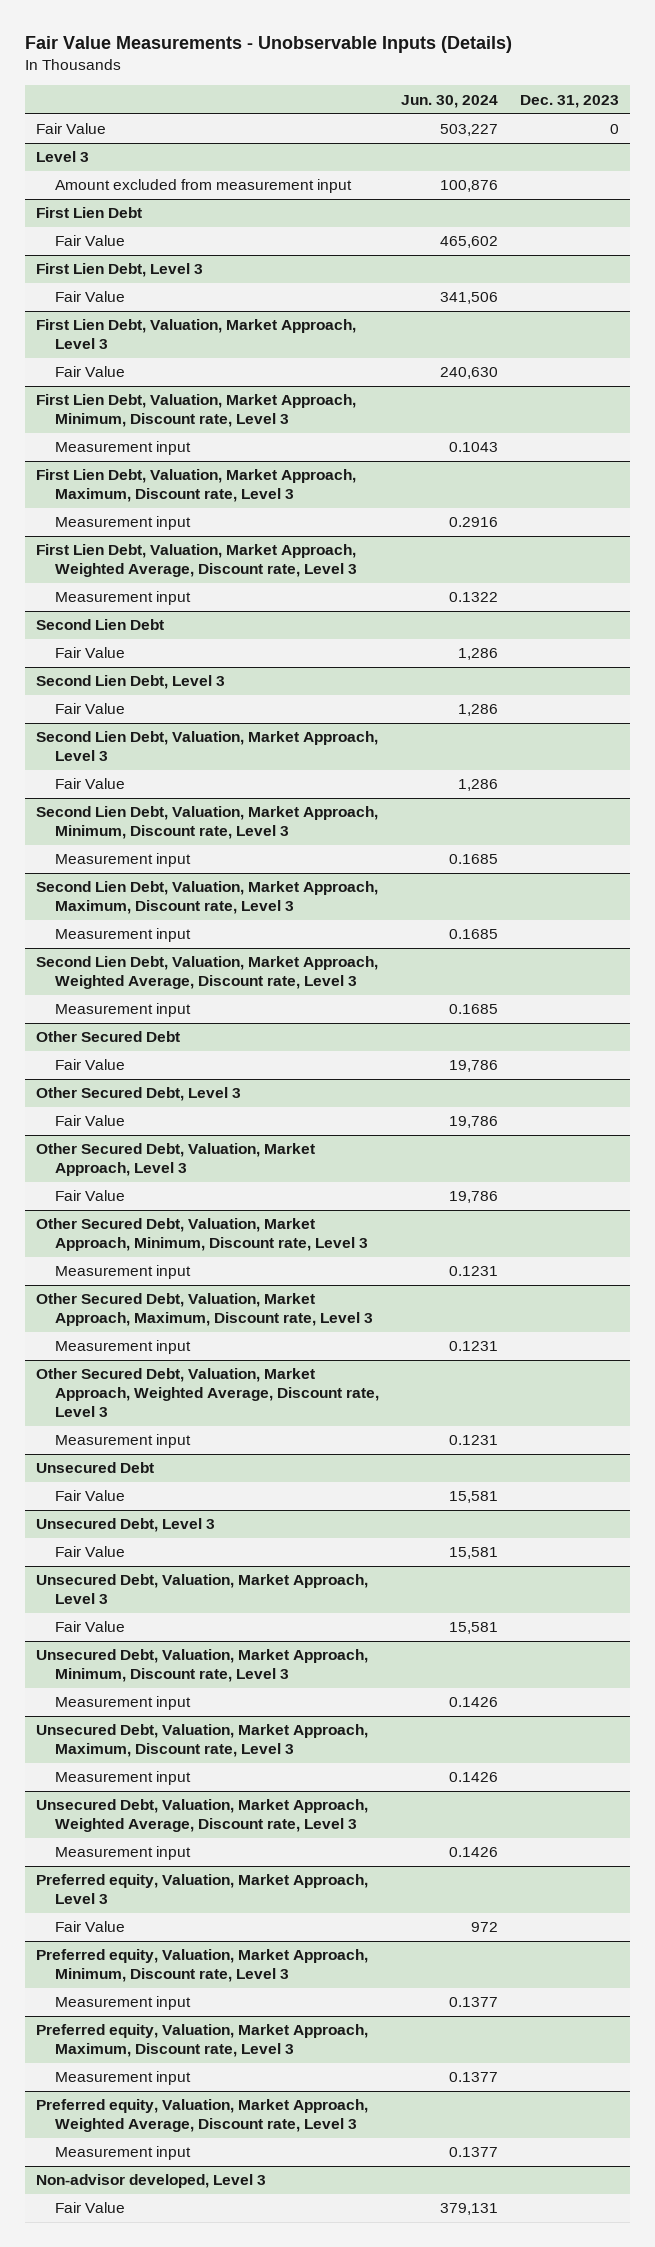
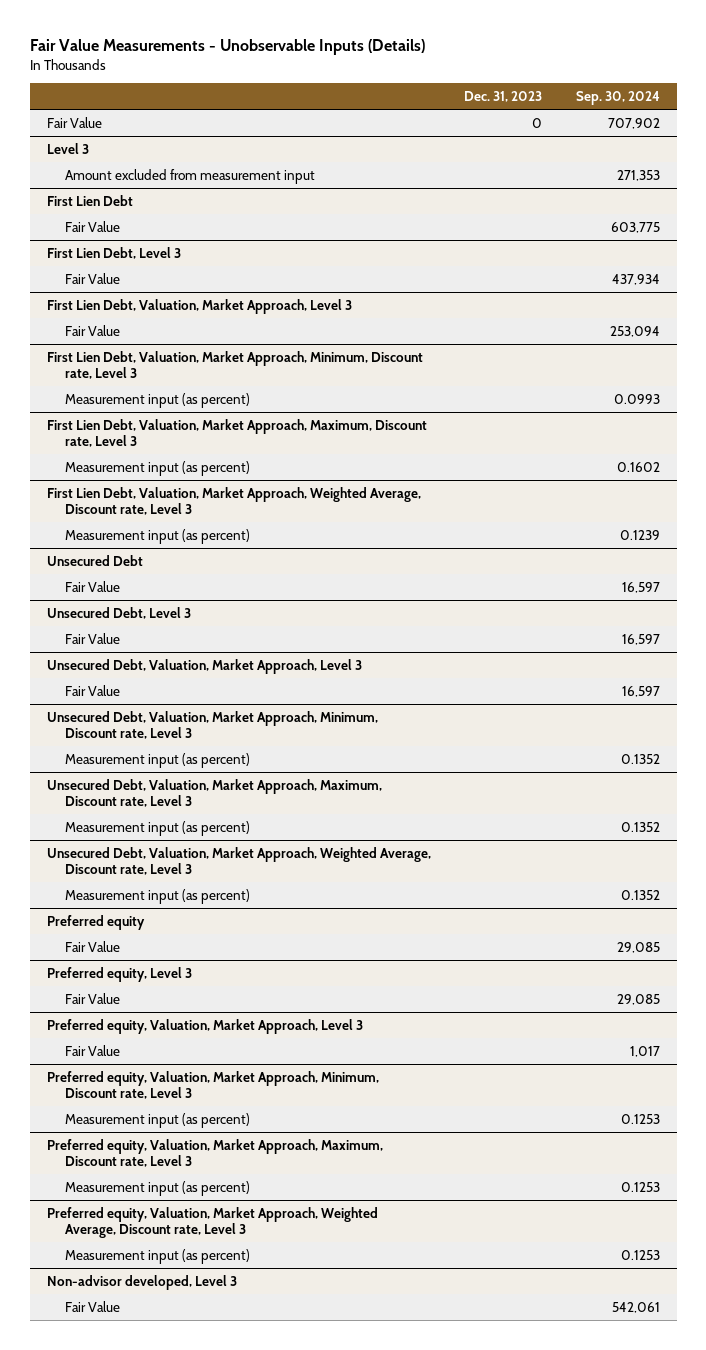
[401,94,499,108] Jun. 30, 2024 -> none
none -> [575,91,660,106] Sep. 30, 2024
[55,441,192,456] Measurement input -> [65,392,251,408] Measurement input (as percent)
[55,516,192,531] Measurement input -> [65,460,251,476] Measurement input (as percent)
[35,619,164,631] Second Lien Debt -> none
[55,647,126,659] Fair Value -> none
[35,675,225,690] Second Lien Debt, Level 3 -> none
[55,703,126,715] Fair Value -> none
[35,731,378,762] Second Lien Debt, Valuation, Market Approach, Level 3 -> none
[55,778,126,790] Fair Value -> none
[35,806,378,840] Second Lien Debt, Valuation, Market Approach, Minimum, Discount rate, Level 3 -> none
[55,853,192,868] Measurement input -> none
[35,881,378,915] Second Lien Debt, Valuation, Market Approach, Maximum, Discount rate, Level 3 -> none
[55,928,192,943] Measurement input -> none
[35,956,378,990] Second Lien Debt, Valuation, Market Approach, Weighted Average, Discount rate, Level 3 -> none
[55,1003,192,1018] Measurement input -> none
[35,1031,180,1043] Other Secured Debt -> none
[55,1059,126,1071] Fair Value -> none
[35,1087,241,1102] Other Secured Debt, Level 3 -> none
[55,1115,126,1127] Fair Value -> none
[35,1143,315,1177] Other Secured Debt, Valuation, Market Approach, Level 3 -> none
[55,1190,126,1202] Fair Value -> none
[35,1218,369,1252] Other Secured Debt, Valuation, Market Approach, Minimum, Discount rate, Level 3 -> none
[55,1265,192,1280] Measurement input -> none
[35,1293,374,1327] Other Secured Debt, Valuation, Market Approach, Maximum, Discount rate, Level 3 -> none
[55,1340,192,1355] Measurement input -> none
[35,1368,380,1418] Other Secured Debt, Valuation, Market Approach, Weighted Average, Discount rate, Level 3 -> none
[55,1434,192,1449] Measurement input -> none
[55,591,192,606] Measurement input -> [65,528,251,544] Measurement input (as percent)
[55,1696,192,1711] Measurement input -> [65,752,251,768] Measurement input (as percent)
[55,1771,192,1786] Measurement input -> [65,820,251,836] Measurement input (as percent)
[55,1846,192,1861] Measurement input -> [65,888,251,904] Measurement input (as percent)
none -> [46,914,145,930] Preferred equity
none -> [65,940,121,952] Fair Value
none -> [46,966,192,982] Preferred equity, Level 3
none -> [65,992,121,1004] Fair Value
[55,1996,192,2011] Measurement input -> [65,1112,251,1128] Measurement input (as percent)
[55,2071,192,2086] Measurement input -> [65,1180,251,1196] Measurement input (as percent)
[55,2146,192,2161] Measurement input -> [65,1248,251,1264] Measurement input (as percent)

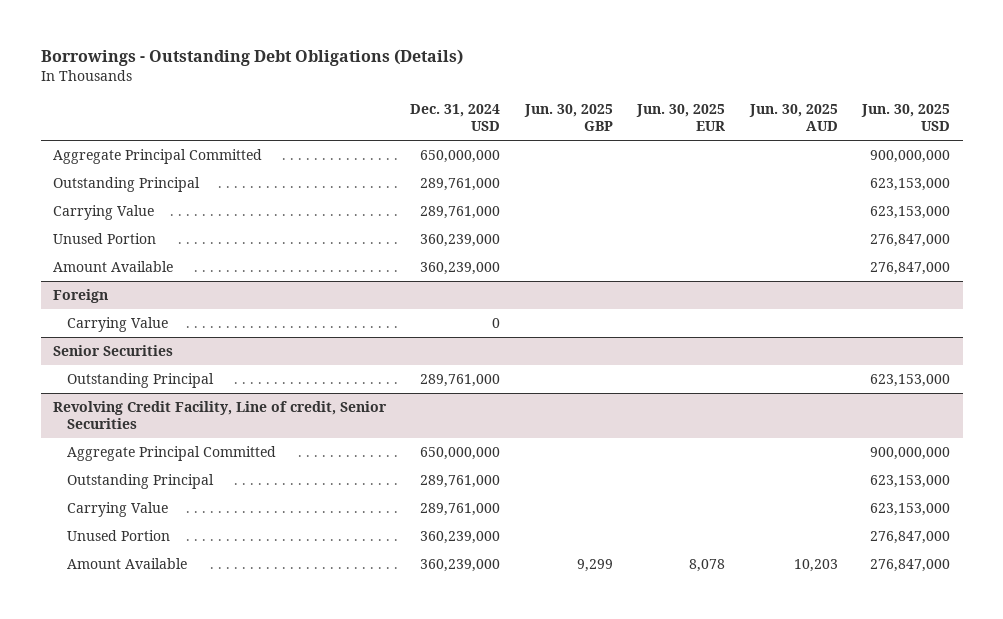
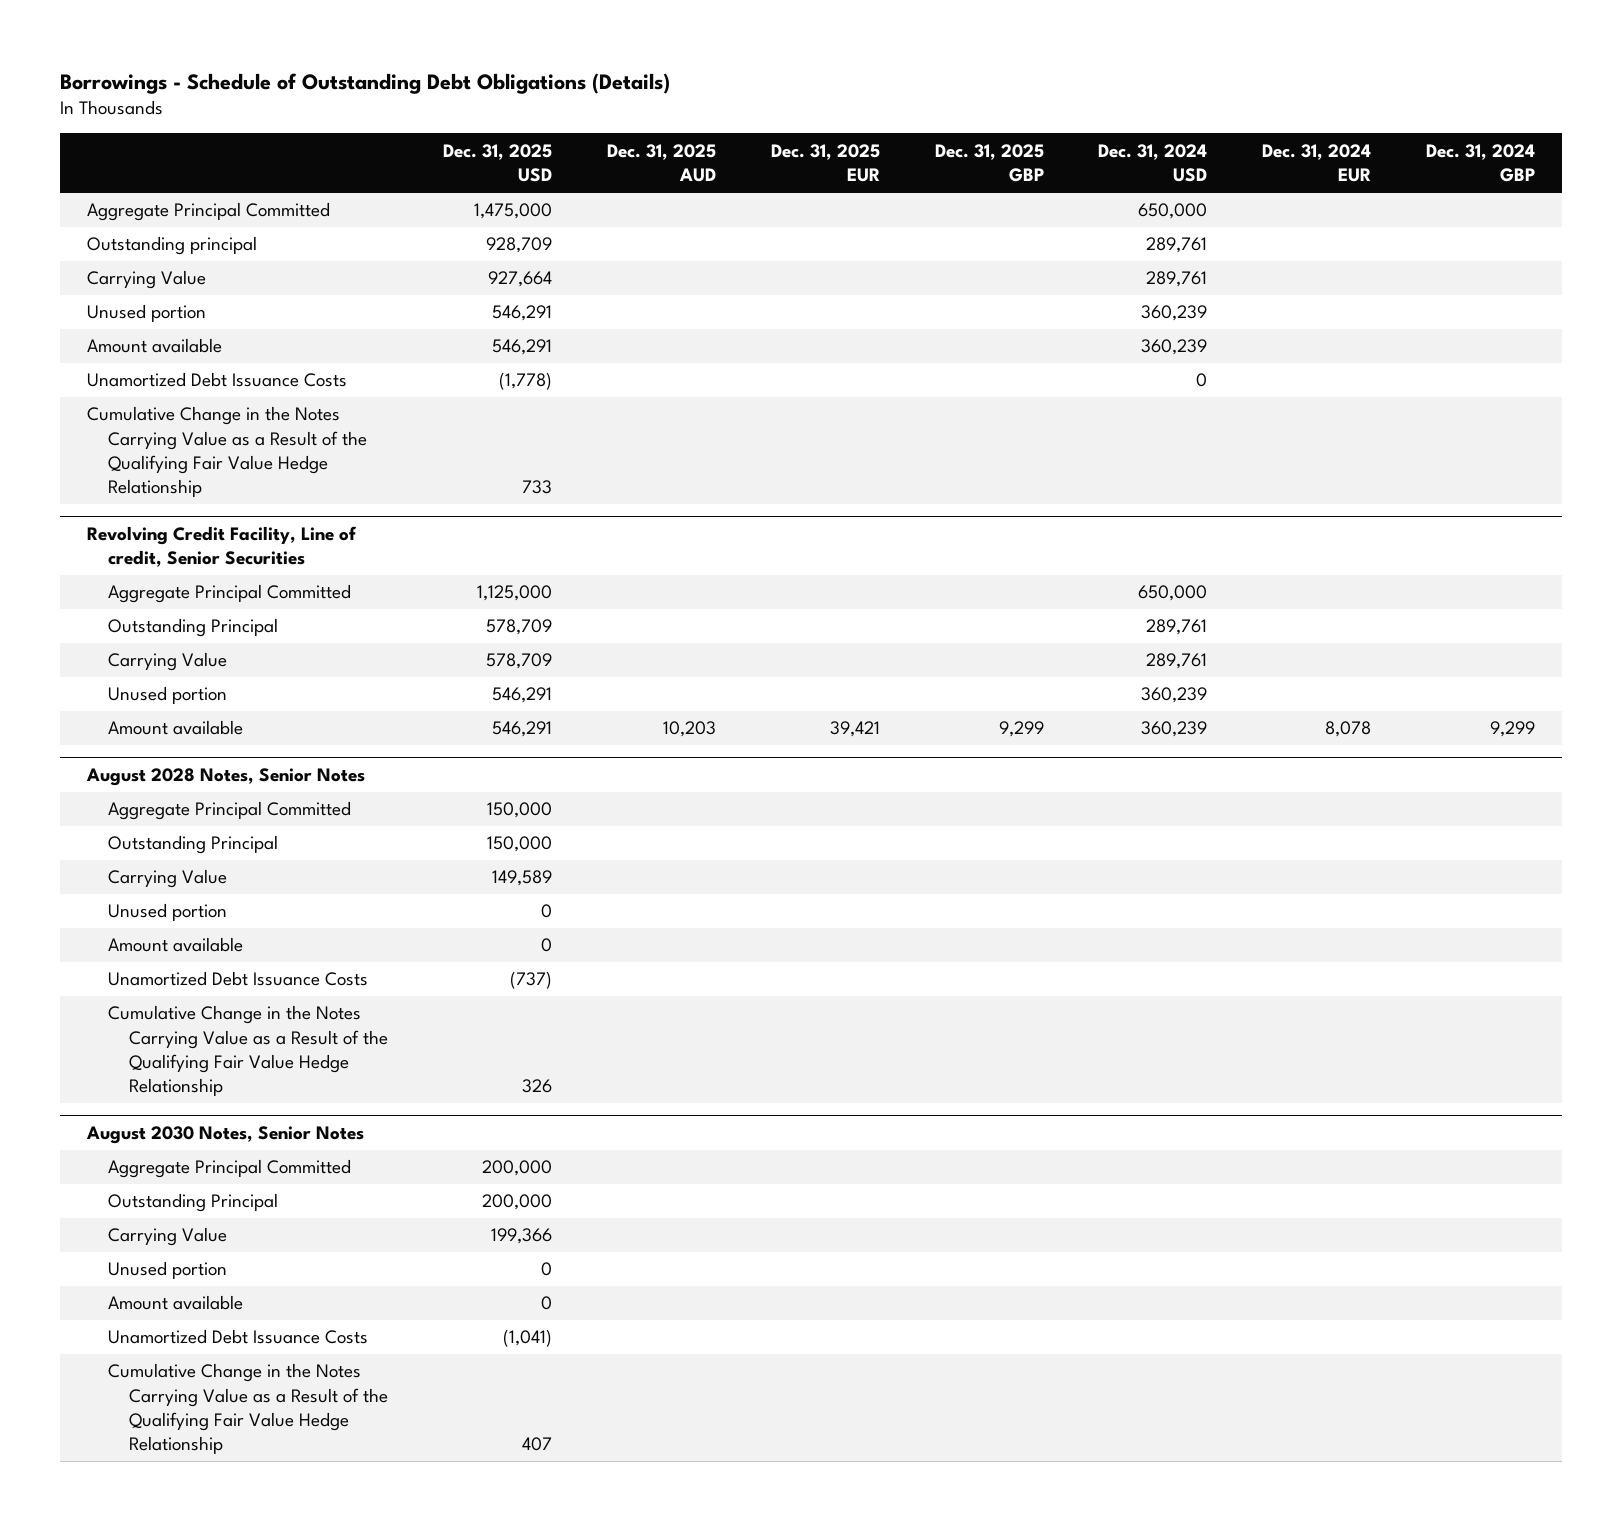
[40,49,463,67] Borrowings - Outstanding Debt Obligations (Details) -> [59,72,670,94] Borrowings - Schedule of Outstanding Debt Obligations (Details)
[523,103,613,132] Jun. 30, 2025 GBP -> none
[636,103,726,132] Jun. 30, 2025 EUR -> none
[748,103,838,132] Jun. 30, 2025 AUD -> none
[861,103,951,132] Jun. 30, 2025 USD -> none
none -> [443,143,553,183] Dec. 31, 2025 USD
none -> [606,143,716,183] Dec. 31, 2025 AUD
none -> [770,143,880,183] Dec. 31, 2025 EUR
none -> [934,143,1044,183] Dec. 31, 2025 GBP
none -> [1262,143,1372,183] Dec. 31, 2024 EUR
none -> [1425,143,1535,183] Dec. 31, 2024 GBP
[52,289,108,304] Foreign -> none
[66,317,168,333] Carrying Value -> none
[52,345,173,357] Senior Securities -> none
[66,373,214,389] Outstanding Principal -> none
[420,150,501,164] 650,000,000 -> [1138,203,1208,220] 650,000
[52,177,200,193] Outstanding Principal -> [86,236,257,256] Outstanding principal
[420,178,501,192] 289,761,000 -> [1146,237,1208,254] 289,761
[420,206,501,220] 289,761,000 -> [1146,271,1208,288] 289,761
[52,233,156,245] Unused Portion -> [86,304,206,323] Unused portion
[420,234,501,248] 360,239,000 -> [1141,305,1208,322] 360,239
[52,261,173,273] Amount Available -> [86,338,222,354] Amount available
[420,262,501,276] 360,239,000 -> [1141,339,1208,356] 360,239
none -> [86,372,347,388] Unamortized Debt Issuance Costs
none -> [86,406,368,498] Cumulative Change in the Notes Carrying Value as a Result of the Qualifying Fair Value Hedge Relationship
[420,447,501,461] 650,000,000 -> [1138,585,1208,602] 650,000
[420,475,501,489] 289,761,000 -> [1146,619,1208,636] 289,761
[420,503,501,517] 289,761,000 -> [1146,653,1208,670] 289,761
[66,530,170,542] Unused Portion -> [108,686,228,705] Unused portion
[420,531,501,545] 360,239,000 -> [1141,687,1208,704] 360,239
[66,558,187,570] Amount Available -> [108,720,244,736] Amount available
[420,559,501,573] 360,239,000 -> [1141,721,1208,738] 360,239
none -> [85,767,365,786] August 2028 Notes, Senior Notes
none -> [108,801,352,821] Aggregate Principal Committed
none -> [108,835,279,855] Outstanding Principal
none -> [108,869,228,889] Carrying Value
none -> [108,903,228,922] Unused portion
none -> [108,937,244,953] Amount available
none -> [108,971,369,987] Unamortized Debt Issuance Costs
none -> [108,1005,389,1097] Cumulative Change in the Notes Carrying Value as a Result of the Qualifying Fair Value Hedge Relationship
none -> [85,1125,364,1144] August 2030 Notes, Senior Notes
none -> [108,1159,352,1179] Aggregate Principal Committed
none -> [108,1193,279,1213] Outstanding Principal
none -> [108,1227,228,1247] Carrying Value
none -> [108,1261,228,1280] Unused portion
none -> [108,1295,244,1311] Amount available
none -> [108,1329,369,1345] Unamortized Debt Issuance Costs
none -> [108,1363,389,1455] Cumulative Change in the Notes Carrying Value as a Result of the Qualifying Fair Value Hedge Relationship

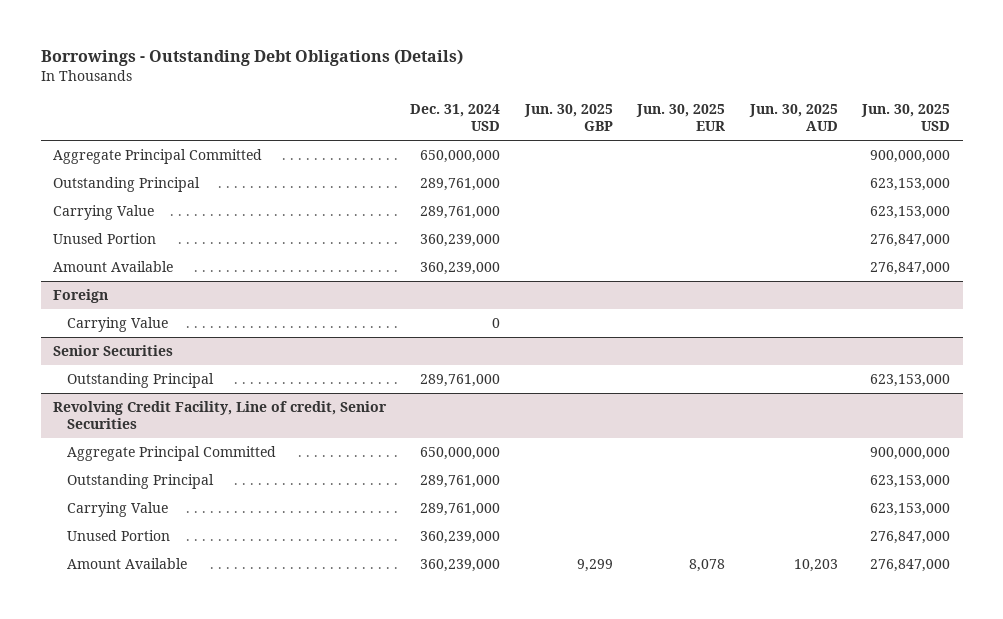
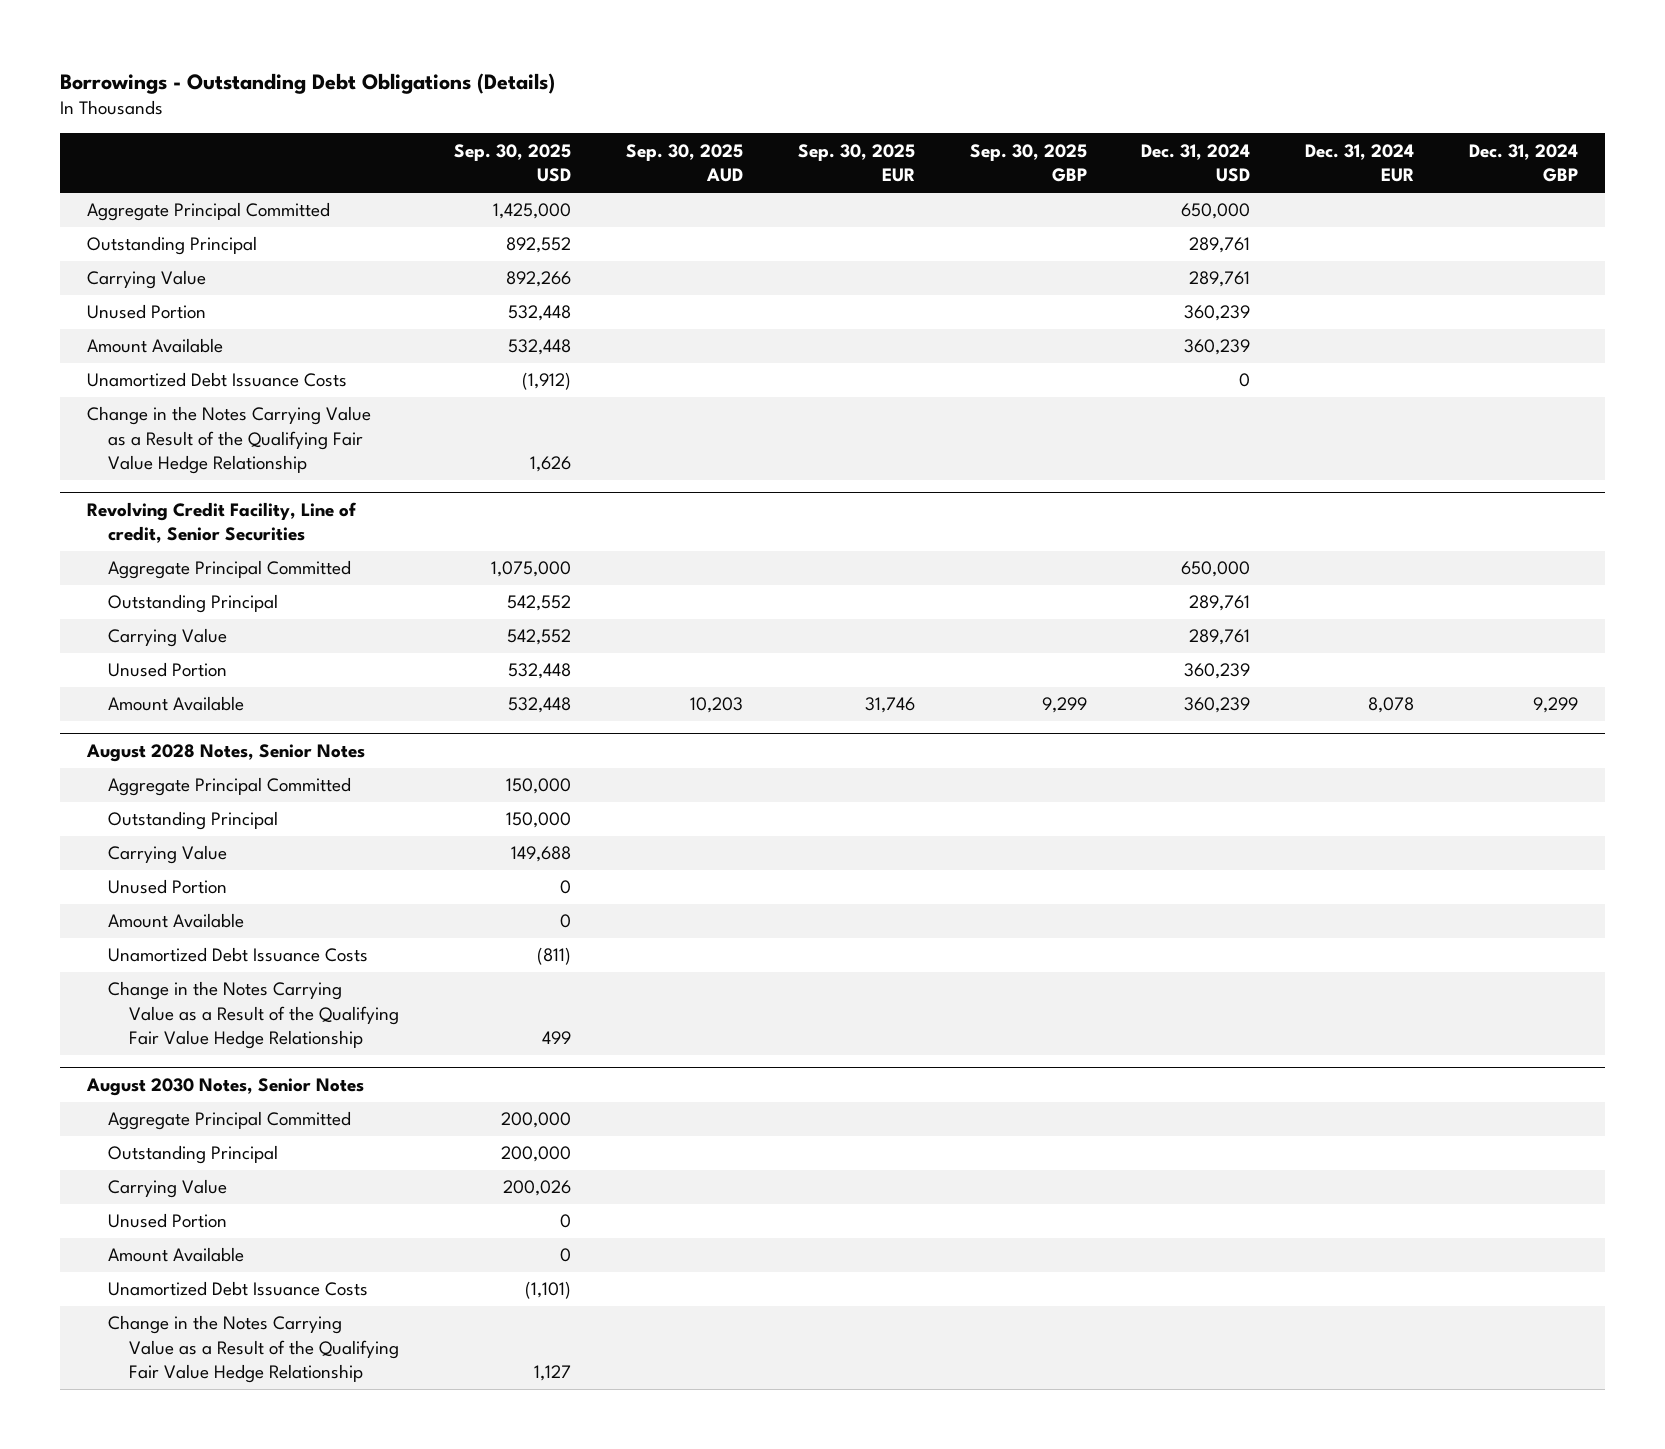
[523,103,613,132] Jun. 30, 2025 GBP -> none
[636,103,726,132] Jun. 30, 2025 EUR -> none
[748,103,838,132] Jun. 30, 2025 AUD -> none
[861,103,951,132] Jun. 30, 2025 USD -> none
none -> [454,143,572,183] Sep. 30, 2025 USD
none -> [625,143,743,183] Sep. 30, 2025 AUD
none -> [797,143,915,183] Sep. 30, 2025 EUR
none -> [969,143,1087,183] Sep. 30, 2025 GBP
none -> [1305,143,1415,183] Dec. 31, 2024 EUR
none -> [1468,143,1578,183] Dec. 31, 2024 GBP
[52,289,108,304] Foreign -> none
[66,317,168,333] Carrying Value -> none
[52,345,173,357] Senior Securities -> none
[66,373,214,389] Outstanding Principal -> none
[420,150,501,164] 650,000,000 -> [1181,203,1251,220] 650,000
[420,178,501,192] 289,761,000 -> [1189,237,1251,254] 289,761
[420,206,501,220] 289,761,000 -> [1189,271,1251,288] 289,761
[420,234,501,248] 360,239,000 -> [1184,305,1251,322] 360,239
[420,262,501,276] 360,239,000 -> [1184,339,1251,356] 360,239
none -> [86,372,347,388] Unamortized Debt Issuance Costs
none -> [86,406,371,474] Change in the Notes Carrying Value as a Result of the Qualifying Fair Value Hedge Relationship
[420,447,501,461] 650,000,000 -> [1181,561,1251,578] 650,000
[420,475,501,489] 289,761,000 -> [1189,595,1251,612] 289,761
[420,503,501,517] 289,761,000 -> [1189,629,1251,646] 289,761
[420,531,501,545] 360,239,000 -> [1184,663,1251,680] 360,239
[420,559,501,573] 360,239,000 -> [1184,697,1251,714] 360,239
none -> [85,743,365,762] August 2028 Notes, Senior Notes
none -> [108,777,352,797] Aggregate Principal Committed
none -> [108,811,279,831] Outstanding Principal
none -> [108,845,228,865] Carrying Value
none -> [108,879,228,895] Unused Portion
none -> [108,913,245,929] Amount Available
none -> [108,947,369,963] Unamortized Debt Issuance Costs
none -> [108,981,400,1049] Change in the Notes Carrying Value as a Result of the Qualifying Fair Value Hedge Relationship
none -> [85,1077,364,1096] August 2030 Notes, Senior Notes
none -> [108,1111,352,1131] Aggregate Principal Committed
none -> [108,1145,279,1165] Outstanding Principal
none -> [108,1179,228,1199] Carrying Value
none -> [108,1213,228,1229] Unused Portion
none -> [108,1247,245,1263] Amount Available
none -> [108,1281,369,1297] Unamortized Debt Issuance Costs
none -> [108,1315,400,1383] Change in the Notes Carrying Value as a Result of the Qualifying Fair Value Hedge Relationship

